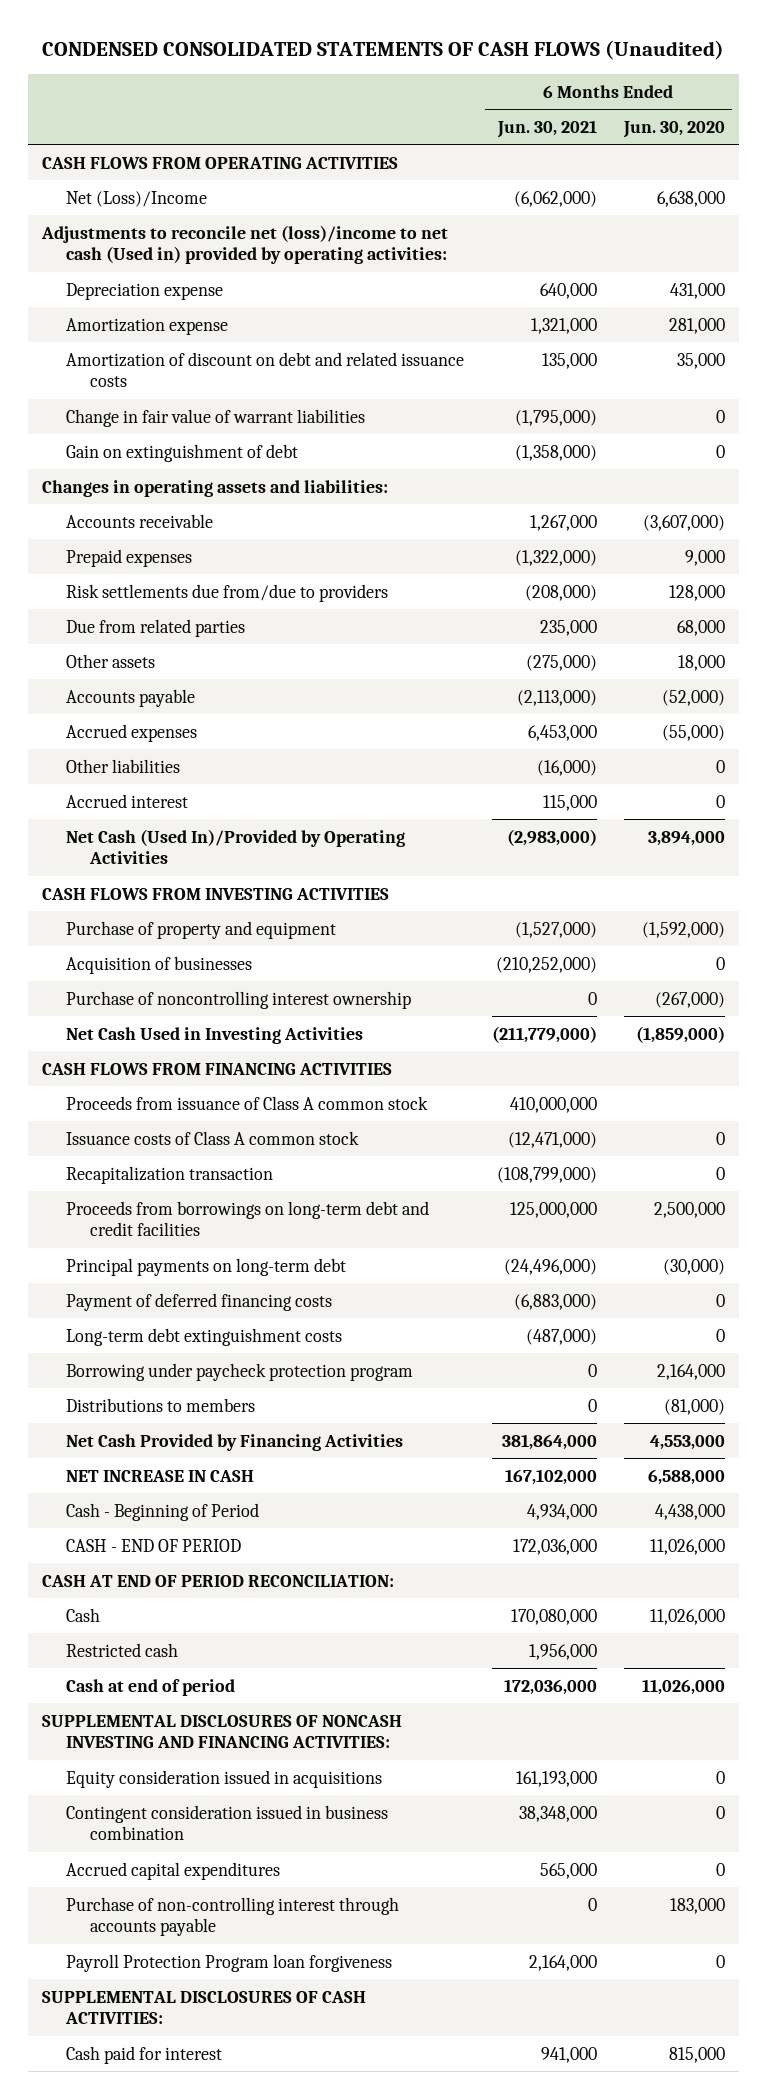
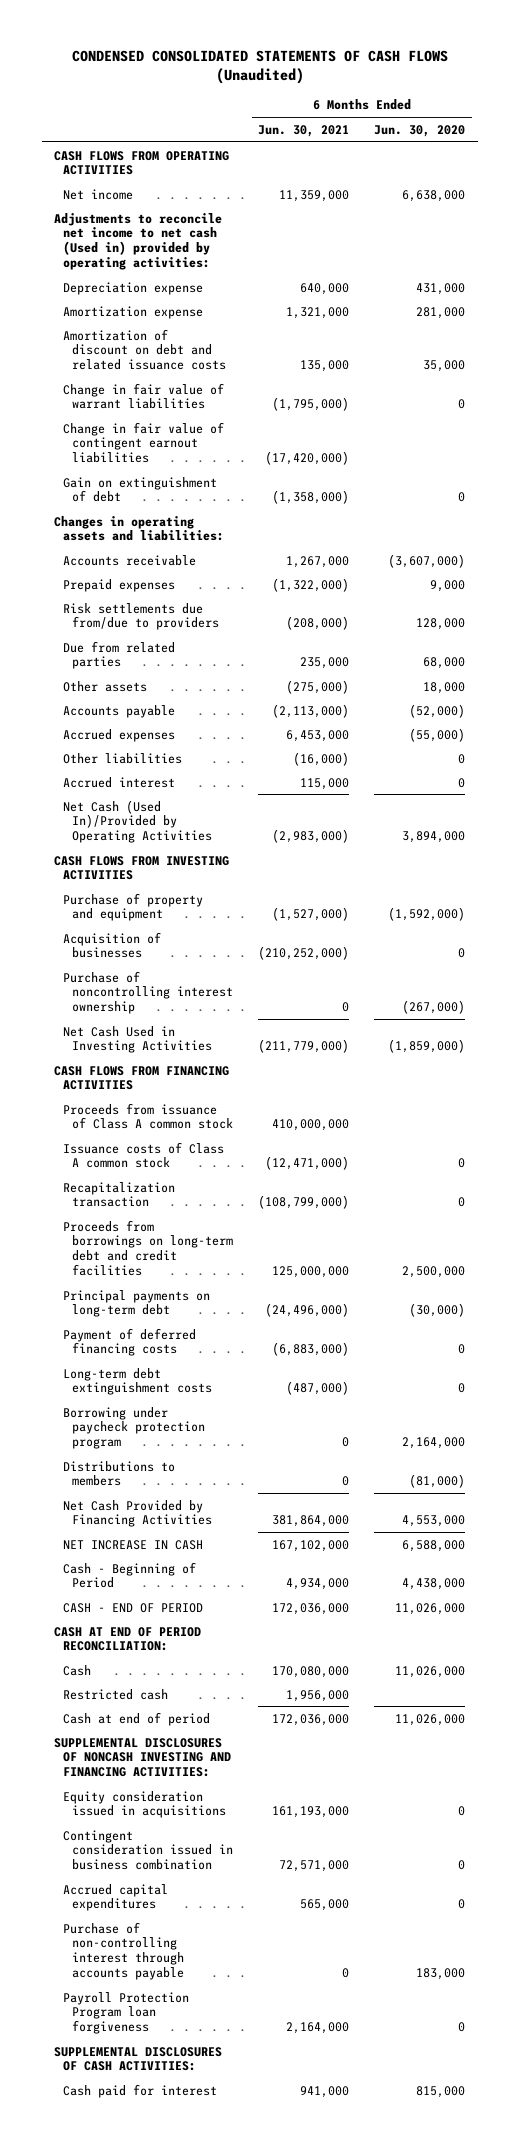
[66,190,208,207] Net (Loss)/Income -> [63,188,134,200] Net income
[513,190,597,207] (6,062,000) -> [279,189,350,202] 11,359,000
[40,224,448,265] Adjustments to reconcile net (loss)/income to net cash (Used in) provided by operating activities: -> [54,212,223,271] Adjustments to reconcile net income to net cash (Used in) provided by operating activities:
none -> [63,421,225,464] Change in fair value of contingent earnout liabilities
[518,1805,597,1822] 38,348,000 -> [279,1860,350,1873] 72,571,000

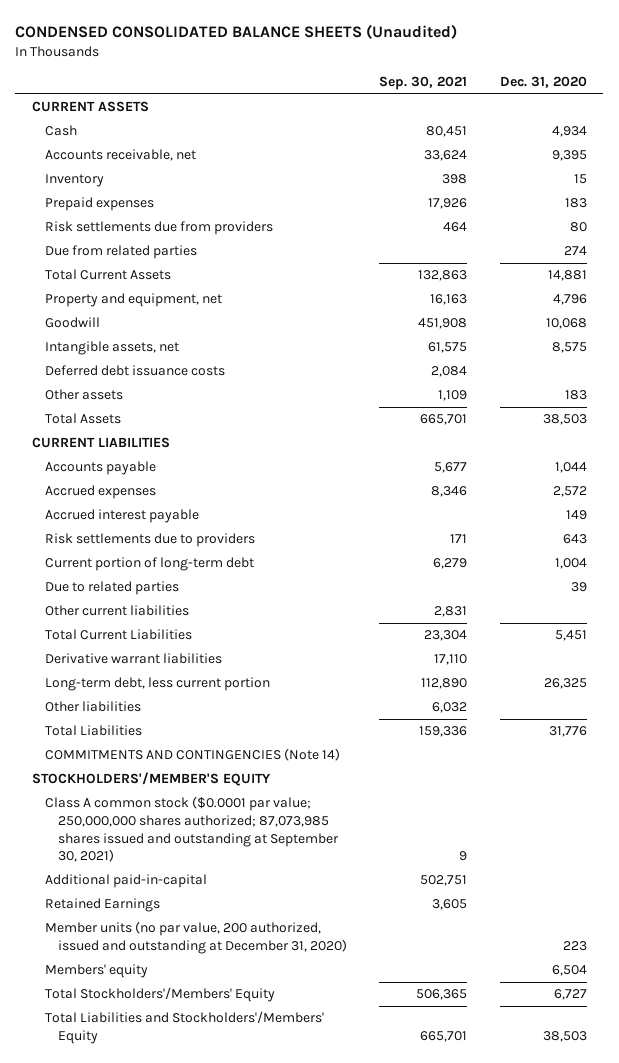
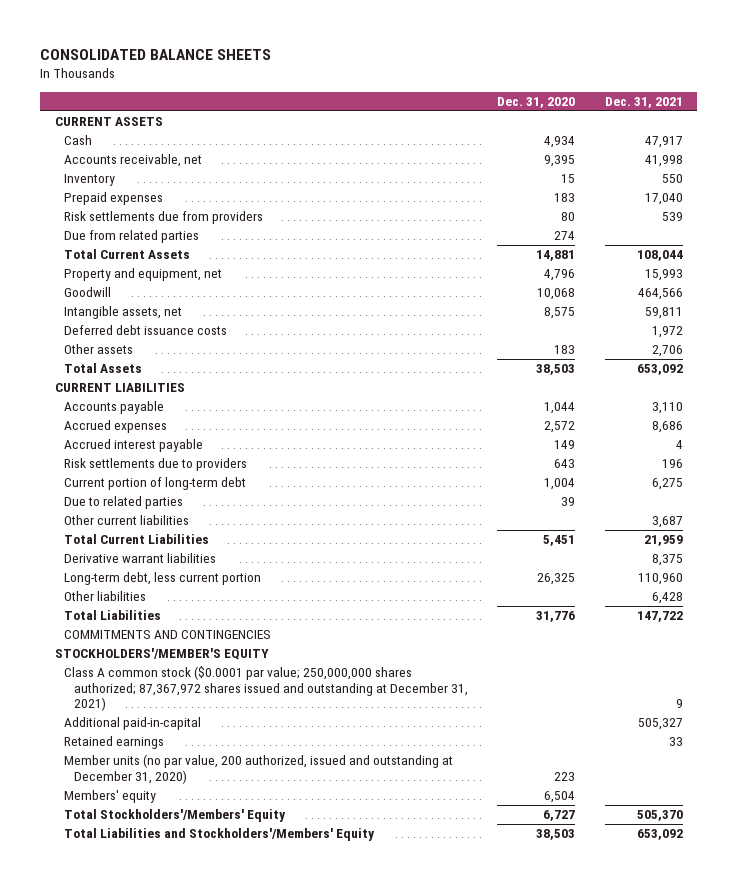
[15,23,458,39] CONDENSED CONSOLIDATED BALANCE SHEETS (Unaudited) -> [39,49,271,61] CONSOLIDATED BALANCE SHEETS
[379,76,468,91] Sep. 30, 2021 -> none
none -> [604,97,683,109] Dec. 31, 2021
[44,748,340,762] COMMITMENTS AND CONTINGENCIES (Note 14) -> [64,630,272,640] COMMITMENTS AND CONTINGENCIES
[44,796,339,863] Class A common stock ($0.0001 par value; 250,000,000 shares authorized; 87,073,985 shares issued and outstanding at September 30, 2021) -> [64,666,468,712] Class A common stock ($0.0001 par value; 250,000,000 shares authorized; 87,367,972 shares issued and outstanding at December 31, 2021)
[44,898,160,913] Retained Earnings -> [64,736,165,750] Retained earnings

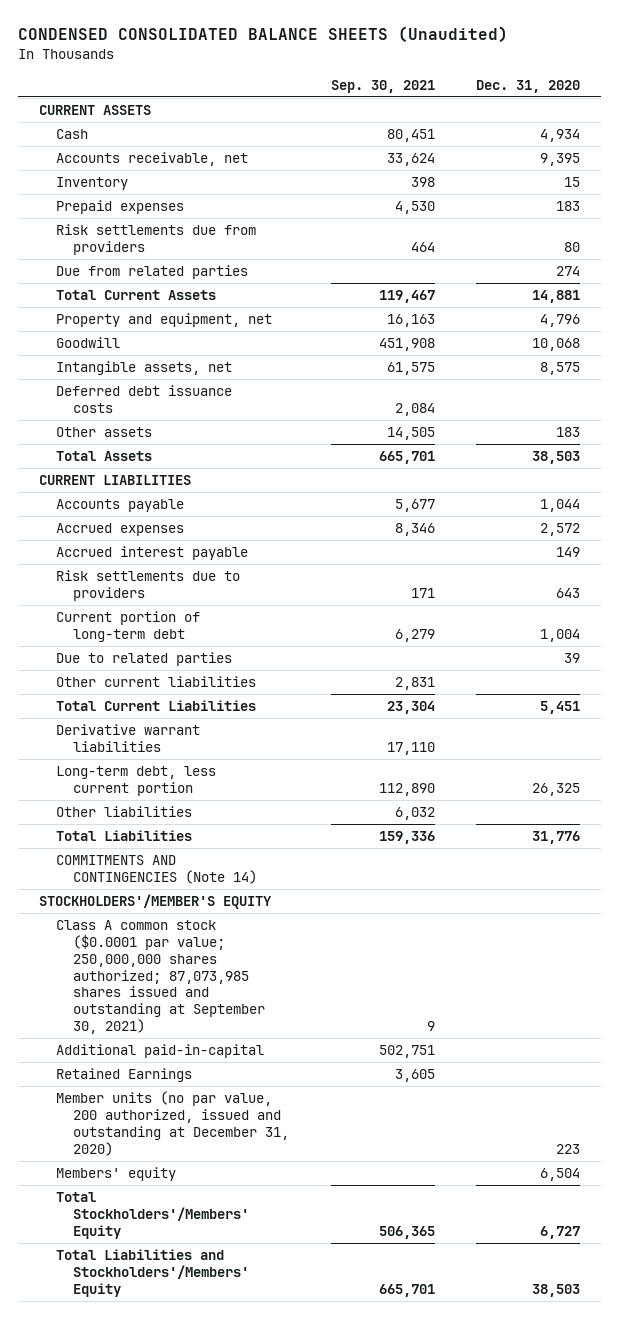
[39,49,271,61] CONSOLIDATED BALANCE SHEETS -> [18,25,509,42] CONDENSED CONSOLIDATED BALANCE SHEETS (Unaudited)
[604,97,683,109] Dec. 31, 2021 -> none
none -> [330,79,435,93] Sep. 30, 2021
[64,630,272,640] COMMITMENTS AND CONTINGENCIES -> [56,855,258,884] COMMITMENTS AND CONTINGENCIES (Note 14)
[64,666,468,712] Class A common stock ($0.0001 par value; 250,000,000 shares authorized; 87,367,972 shares issued and outstanding at December 31, 2021) -> [56,920,266,1035] Class A common stock ($0.0001 par value; 250,000,000 shares authorized; 87,073,985 shares issued and outstanding at September 30, 2021)
[64,736,165,750] Retained earnings -> [56,1068,193,1083] Retained Earnings

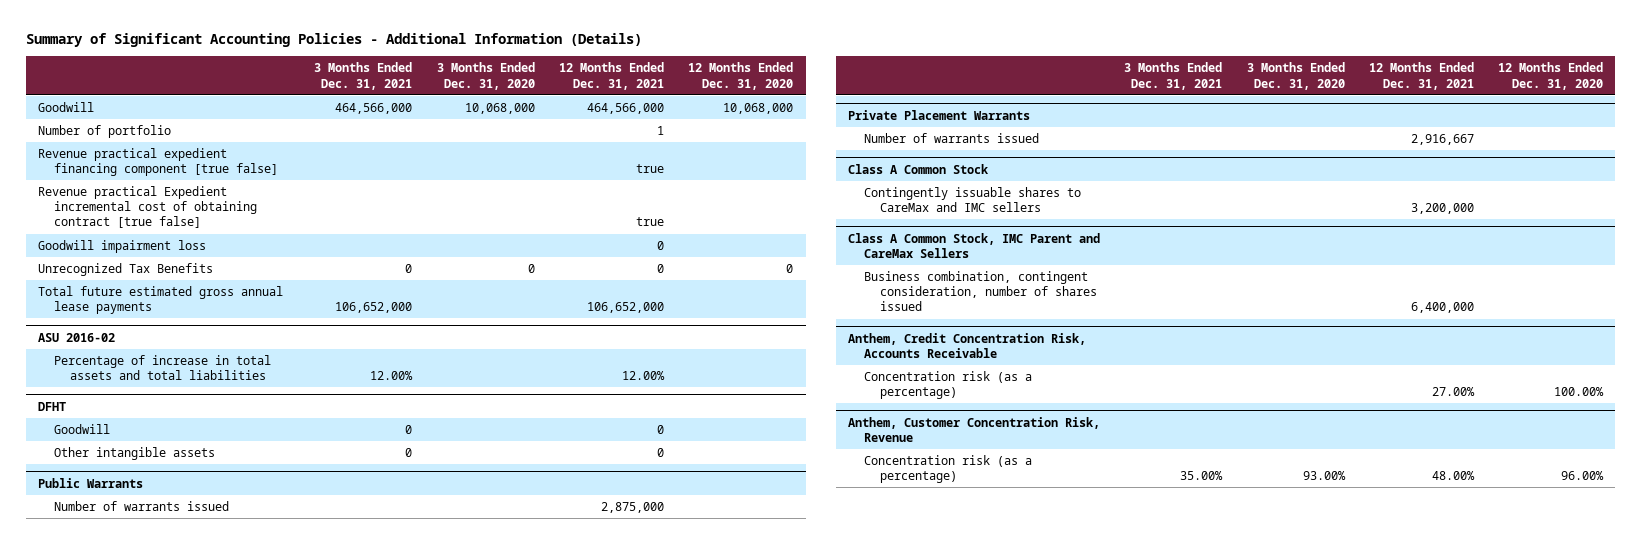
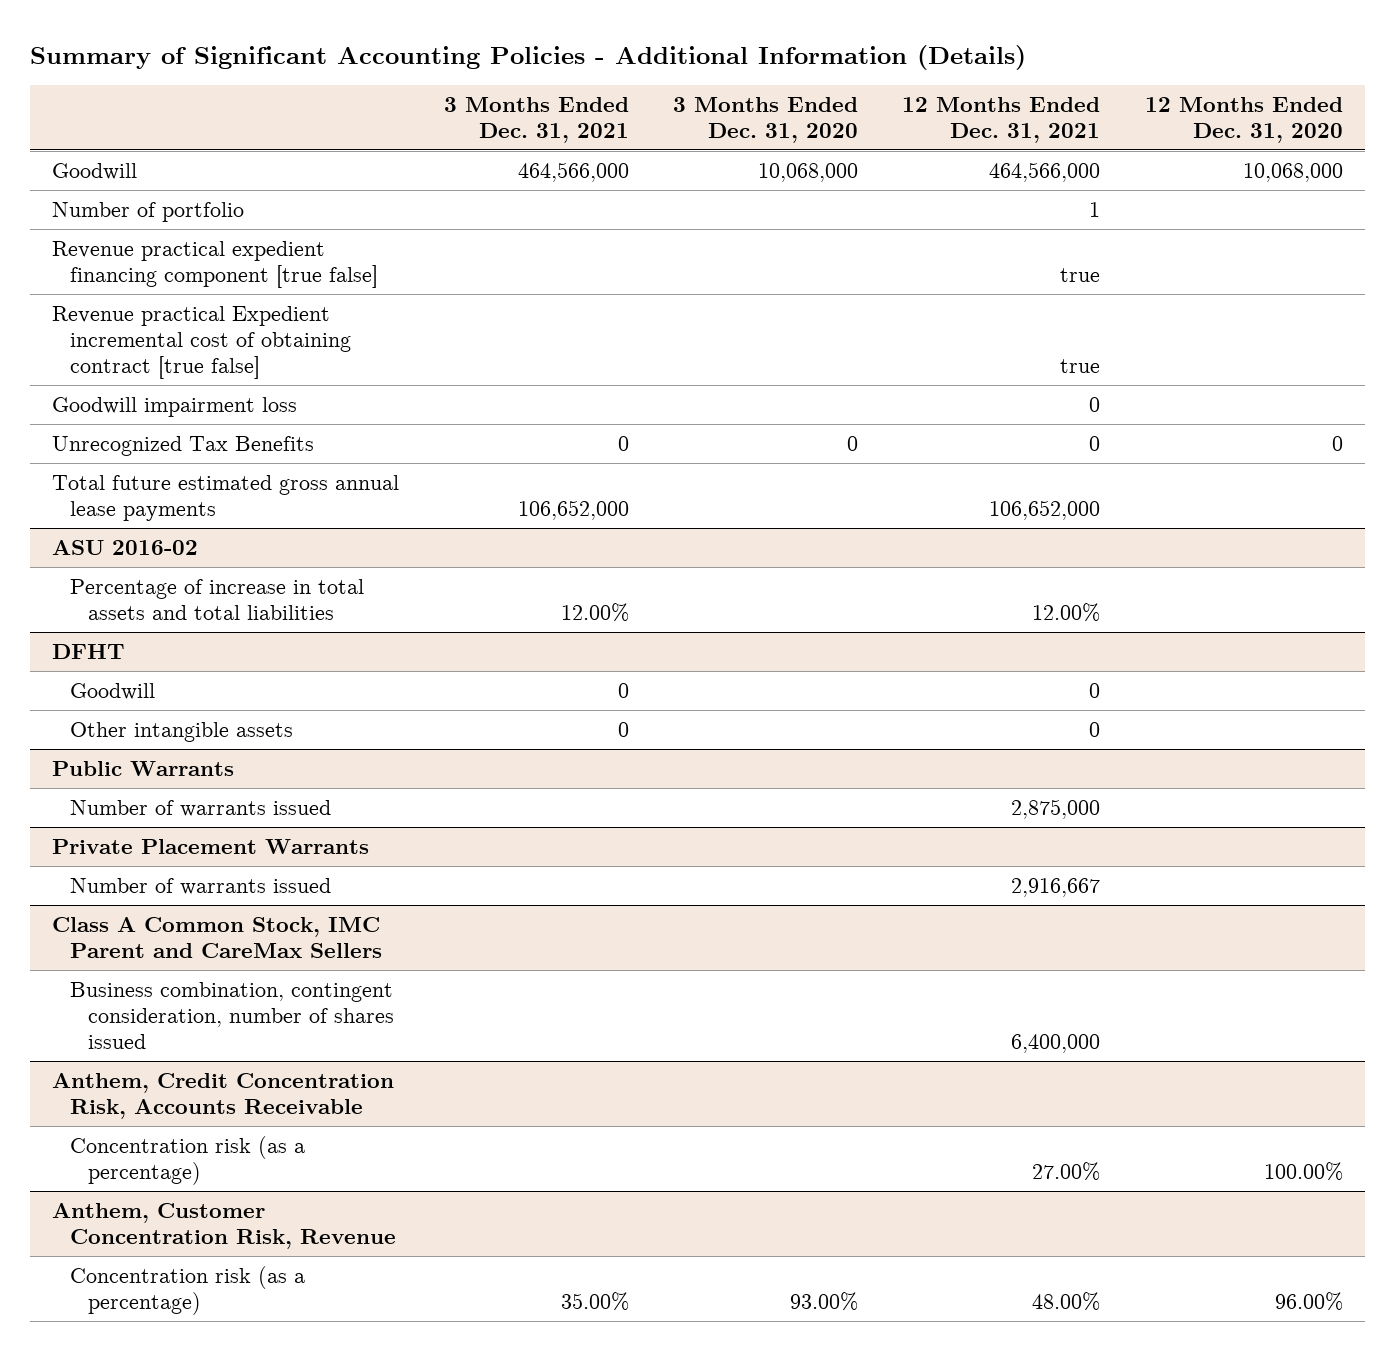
[847,163,989,174] Class A Common Stock -> none
[864,186,1082,213] Contingently issuable shares to CareMax and IMC sellers -> none

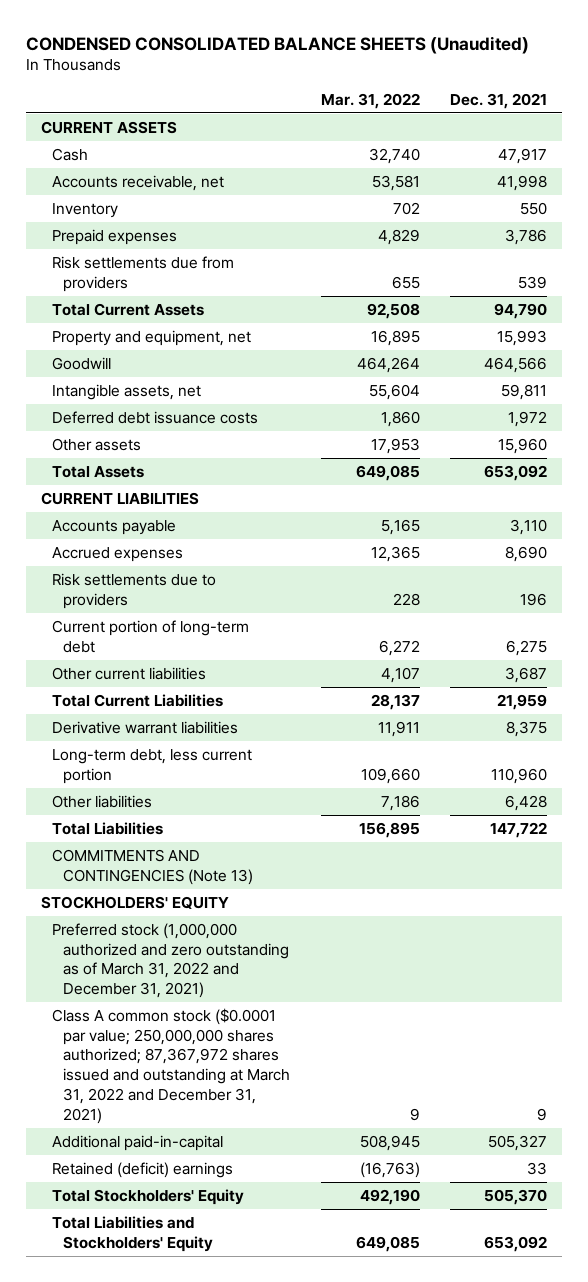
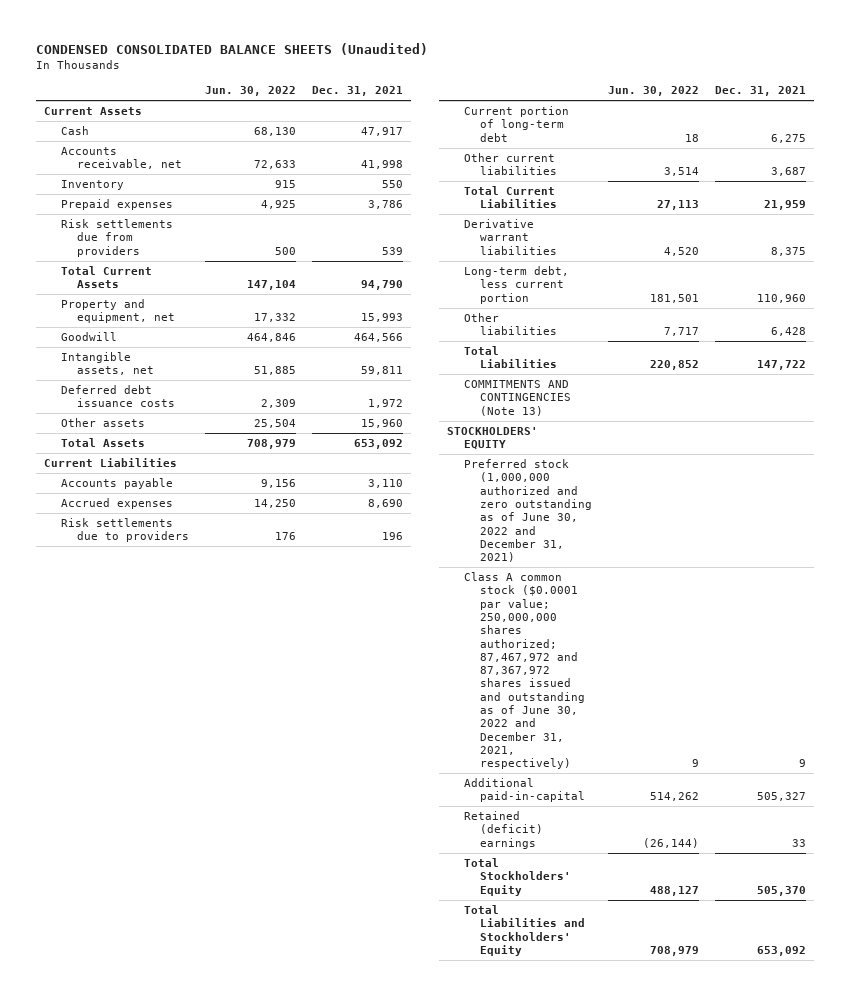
[320,92,420,109] Mar. 31, 2022 -> none
none -> [205,86,297,97] Jun. 30, 2022
[41,121,178,135] CURRENT ASSETS -> [44,107,143,116] Current Assets
[41,492,200,506] CURRENT LIABILITIES -> [44,458,178,468] Current Liabilities
[52,923,290,999] Preferred stock (1,000,000 authorized and zero outstanding as of March 31, 2022 and December 31, 2021) -> [463,459,593,563] Preferred stock (1,000,000 authorized and zero outstanding as of June 30, 2022 and December 31, 2021)
[52,1008,291,1124] Class A common stock ($0.0001 par value; 250,000,000 shares authorized; 87,367,972 shares issued and outstanding at March 31, 2022 and December 31, 2021) -> [463,572,586,770] Class A common stock ($0.0001 par value; 250,000,000 shares authorized; 87,467,972 and 87,367,972 shares issued and outstanding as of June 30, 2022 and December 31, 2021, respectively)

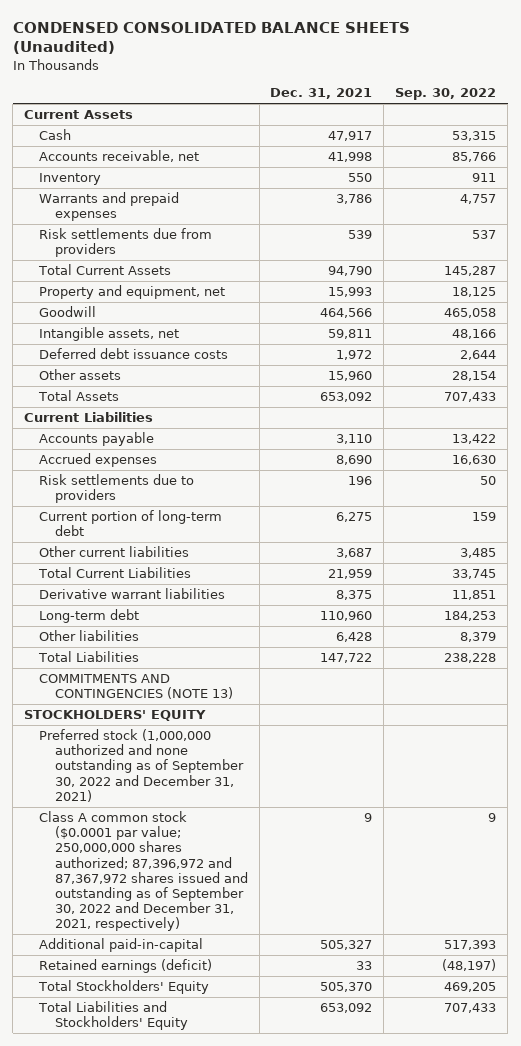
[205,86,297,97] Jun. 30, 2022 -> none
none -> [395,88,497,101] Sep. 30, 2022
[60,199,173,211] Prepaid expenses -> [39,192,180,222] Warrants and prepaid expenses
[463,266,569,304] Long-term debt, less current portion -> [39,609,140,624] Long-term debt
[463,380,572,416] COMMITMENTS AND CONTINGENCIES (Note 13) -> [39,674,233,700] COMMITMENTS AND CONTINGENCIES (NOTE 13)
[463,459,593,563] Preferred stock (1,000,000 authorized and zero outstanding as of June 30, 2022 and December 31, 2021) -> [39,729,244,802] Preferred stock (1,000,000 authorized and none outstanding as of September 30, 2022 and December 31, 2021)
[463,572,586,770] Class A common stock ($0.0001 par value; 250,000,000 shares authorized; 87,467,972 and 87,367,972 shares issued and outstanding as of June 30, 2022 and December 31, 2021, respectively) -> [39,811,248,931] Class A common stock ($0.0001 par value; 250,000,000 shares authorized; 87,396,972 and 87,367,972 shares issued and outstanding as of September 30, 2022 and December 31, 2021, respectively)
[463,811,544,849] Retained (deficit) earnings -> [39,959,213,974] Retained earnings (deficit)

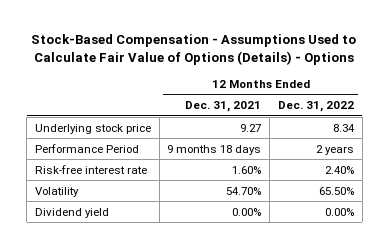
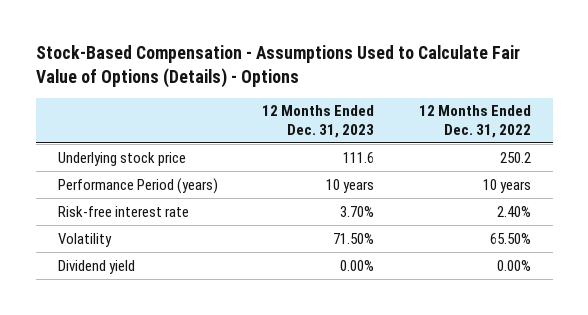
[185,101,262,113] Dec. 31, 2021 -> none
none -> [262,105,375,138] 12 Months Ended Dec. 31, 2023
[332,123,355,132] 8.34 -> [499,151,531,163] 250.2
[34,143,139,153] Performance Period -> [57,177,218,194] Performance Period (years)
[315,144,354,155] 2 years -> [482,178,531,193] 10 years

